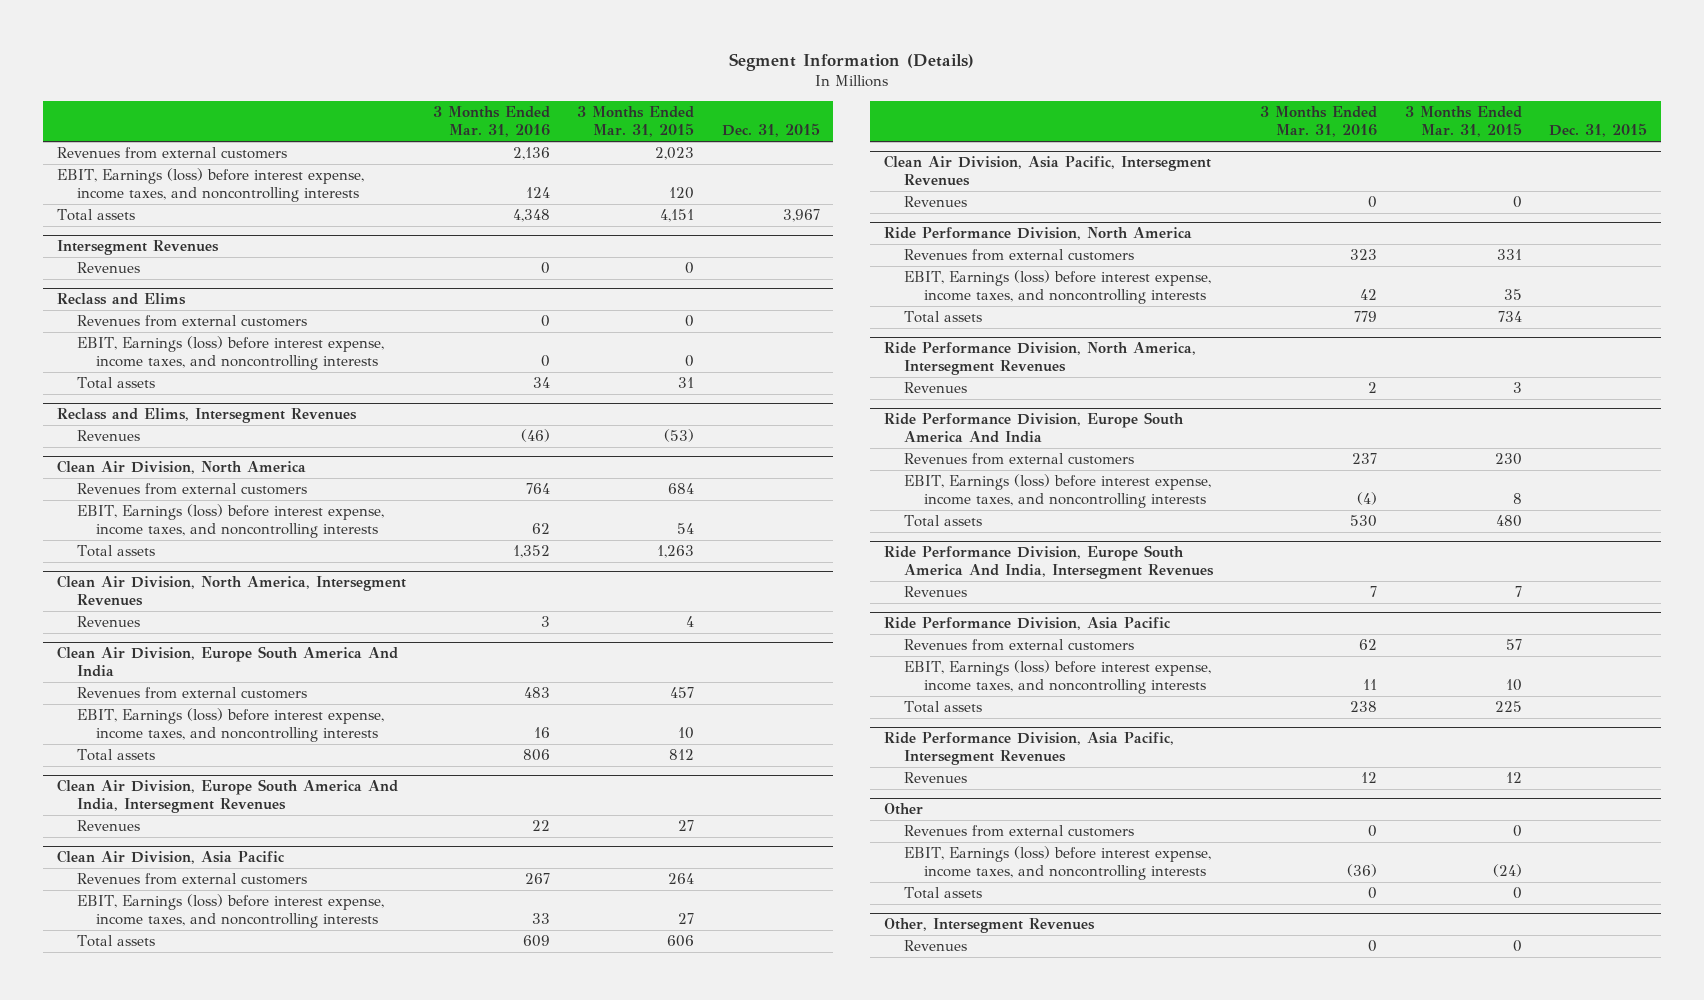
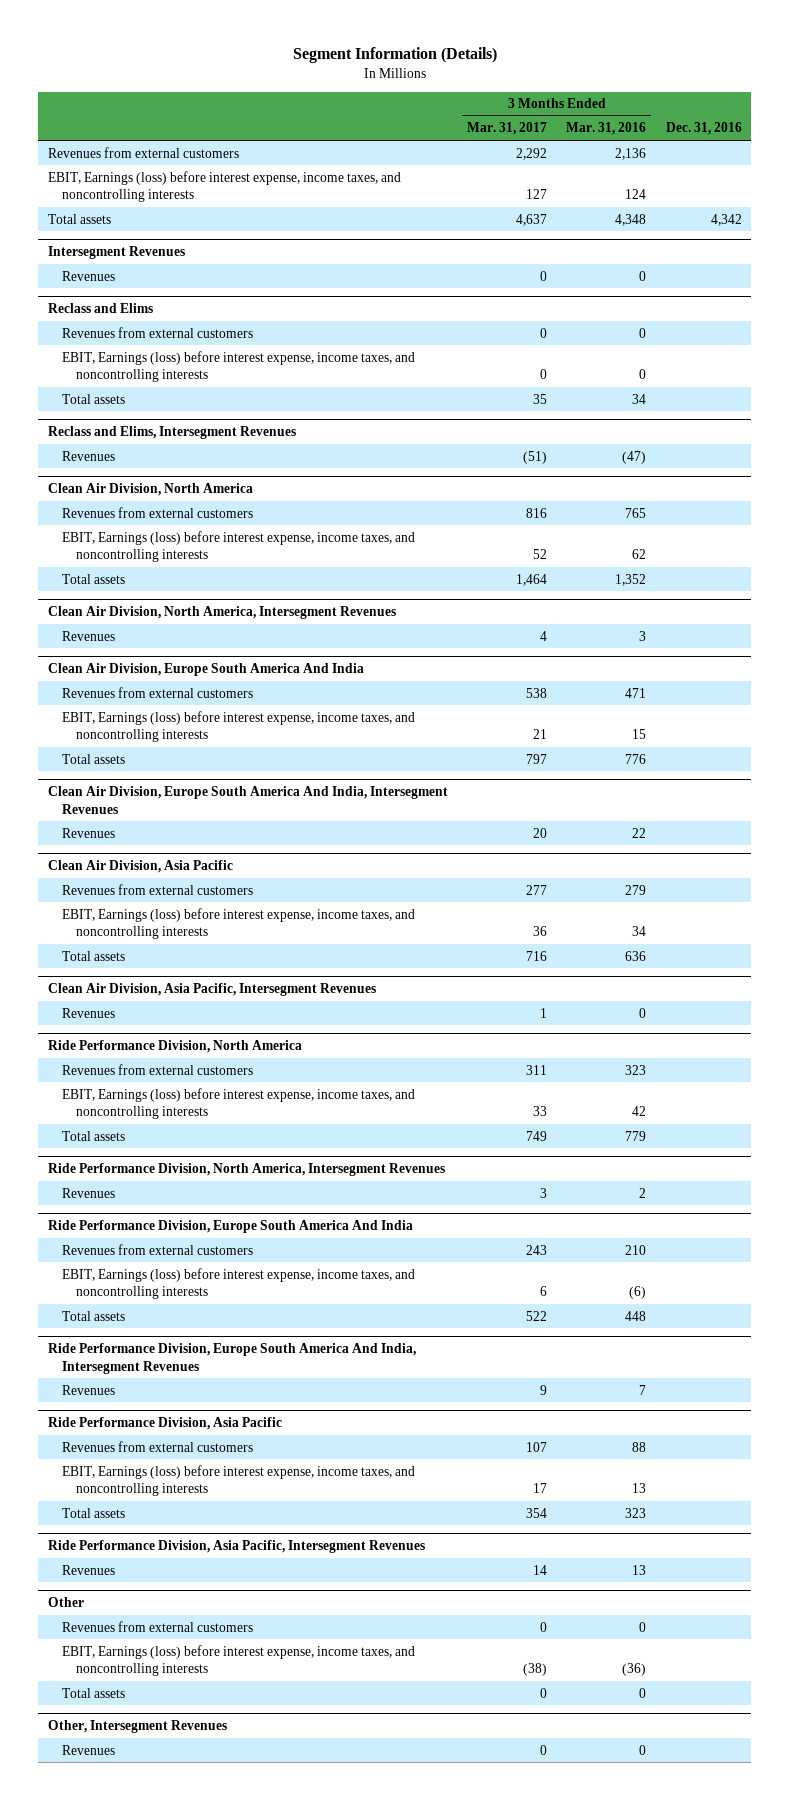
[577,106,695,138] 3 Months Ended Mar. 31, 2015 -> none
[721,123,820,138] Dec. 31, 2015 -> none
none -> [467,122,548,136] Mar. 31, 2017
none -> [665,122,742,136] Dec. 31, 2016
[521,429,551,443] (46) -> [622,450,647,464] (47)
[526,483,551,495] 764 -> [625,507,647,518] 765
[524,687,551,699] 483 -> [625,687,647,698] 471
[534,727,551,739] 16 -> [632,729,647,740] 15
[523,749,551,762] 806 -> [625,753,647,764] 776
[525,873,551,885] 267 -> [625,884,647,895] 279
[532,913,551,925] 33 -> [632,926,647,937] 34
[523,935,551,948] 609 -> [625,950,647,961] 636
[1352,453,1378,465] 237 -> [625,1244,647,1255] 210
[1357,492,1378,506] (4) -> [629,1286,647,1300] (6)
[1350,515,1378,528] 530 -> [625,1310,647,1321] 448
[1359,639,1378,651] 62 -> [632,1441,647,1452] 88
[1363,679,1378,691] 11 -> [632,1483,647,1494] 13
[1350,701,1378,713] 238 -> [625,1507,647,1518] 323
[1361,772,1378,784] 12 -> [632,1564,647,1575] 13

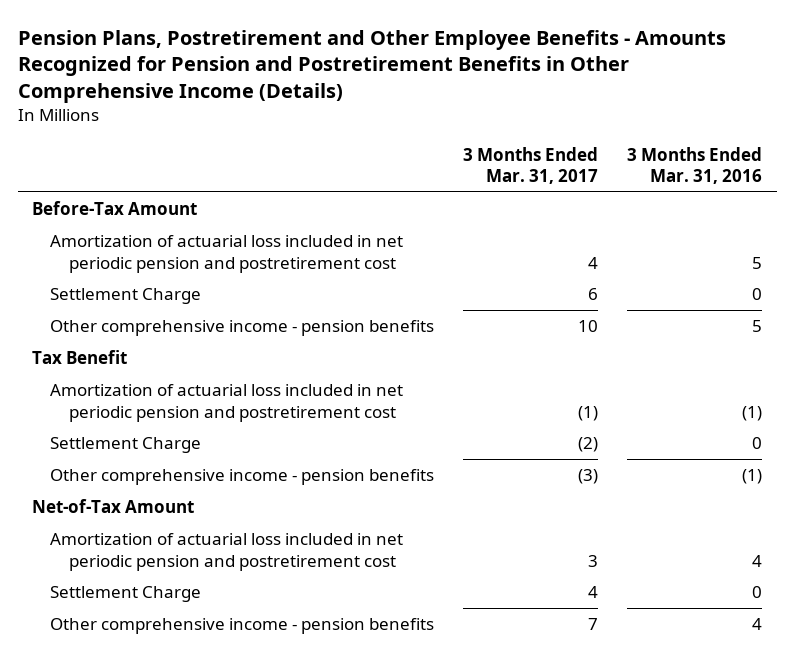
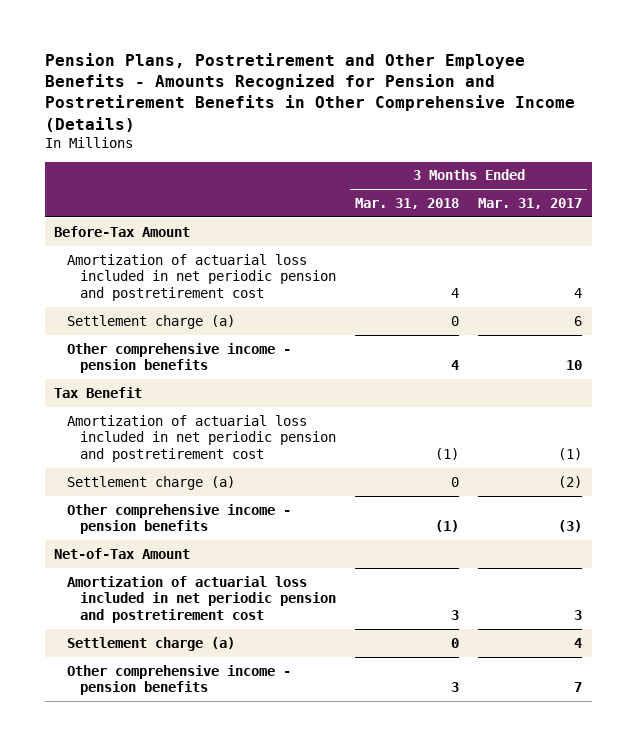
[627,146,763,185] 3 Months Ended Mar. 31, 2016 -> none
none -> [355,197,460,209] Mar. 31, 2018
[50,288,202,305] Settlement Charge -> [67,314,236,329] Settlement charge (a)
[50,437,202,454] Settlement Charge -> [67,475,236,490] Settlement charge (a)
[50,586,202,603] Settlement Charge -> [67,636,236,651] Settlement charge (a)

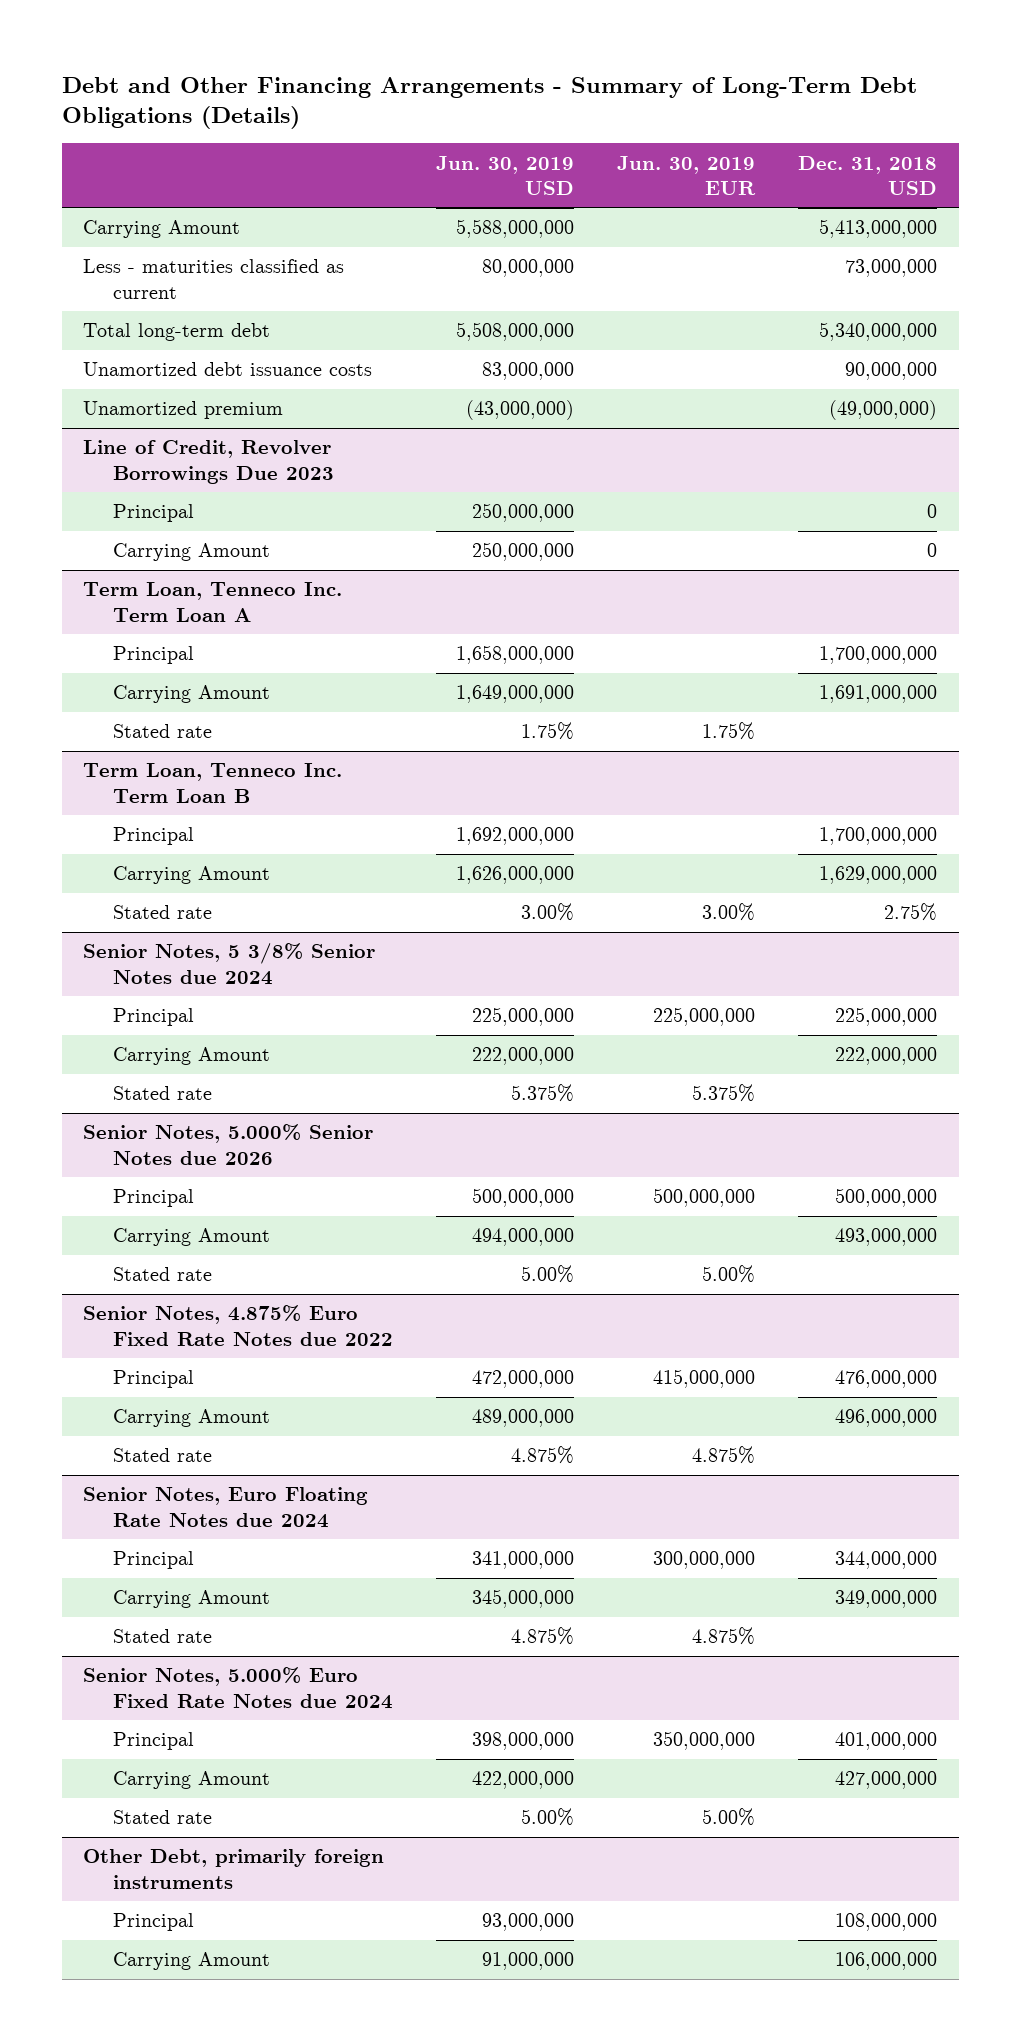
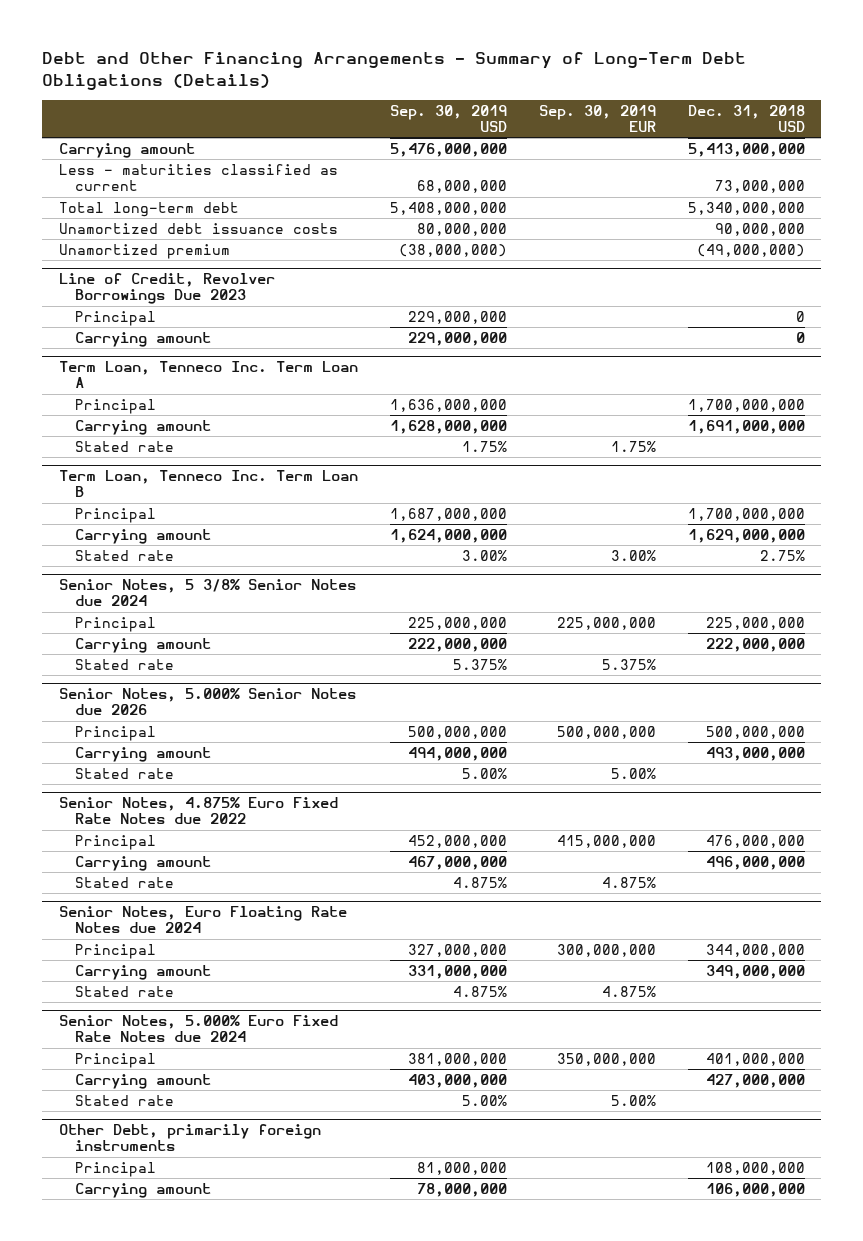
[435,155,574,196] Jun. 30, 2019 USD -> none
[617,155,757,196] Jun. 30, 2019 EUR -> none
none -> [389,104,507,132] Sep. 30, 2019 USD
none -> [538,104,656,132] Sep. 30, 2019 EUR
[83,220,241,239] Carrying Amount -> [58,142,195,158] Carrying amount
[112,543,270,562] Carrying Amount -> [74,331,211,347] Carrying amount
[112,685,270,704] Carrying Amount -> [74,419,211,435] Carrying amount
[112,866,270,885] Carrying Amount -> [74,528,211,544] Carrying amount
[112,1047,270,1066] Carrying Amount -> [74,637,211,653] Carrying amount
[112,1228,270,1247] Carrying Amount -> [74,746,211,762] Carrying amount
[112,1409,270,1428] Carrying Amount -> [74,855,211,871] Carrying amount
[112,1590,270,1609] Carrying Amount -> [74,964,211,980] Carrying amount
[112,1771,270,1790] Carrying Amount -> [74,1073,211,1089] Carrying amount
[112,1952,270,1971] Carrying Amount -> [74,1182,211,1198] Carrying amount

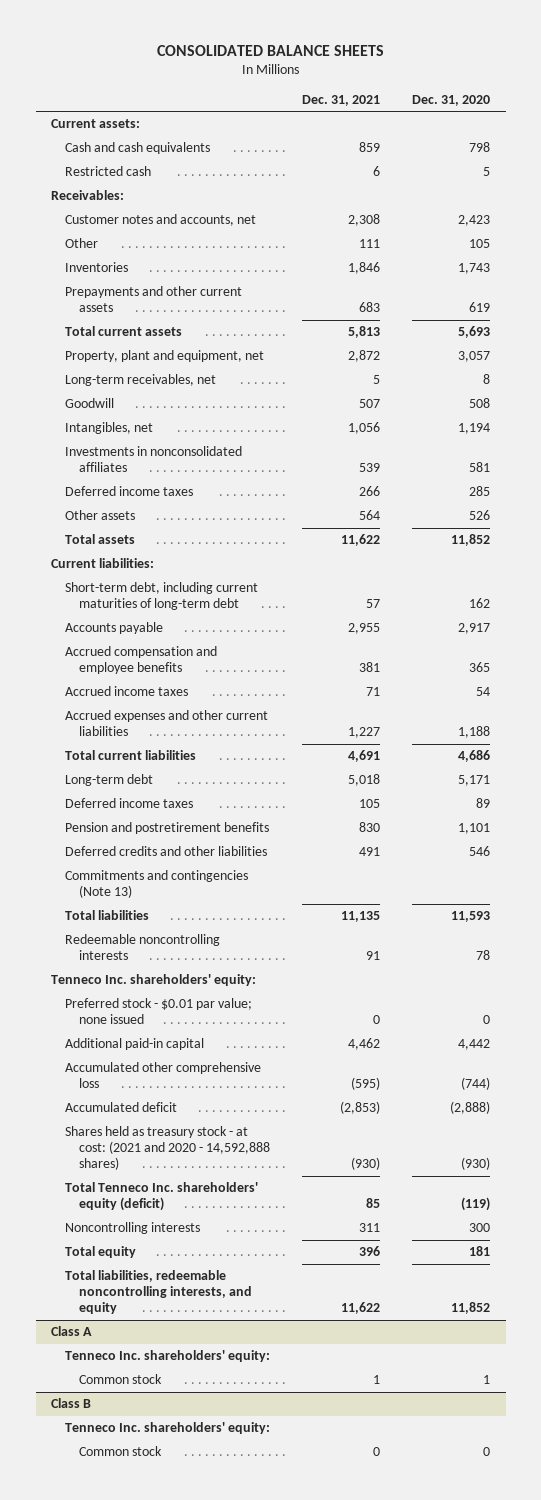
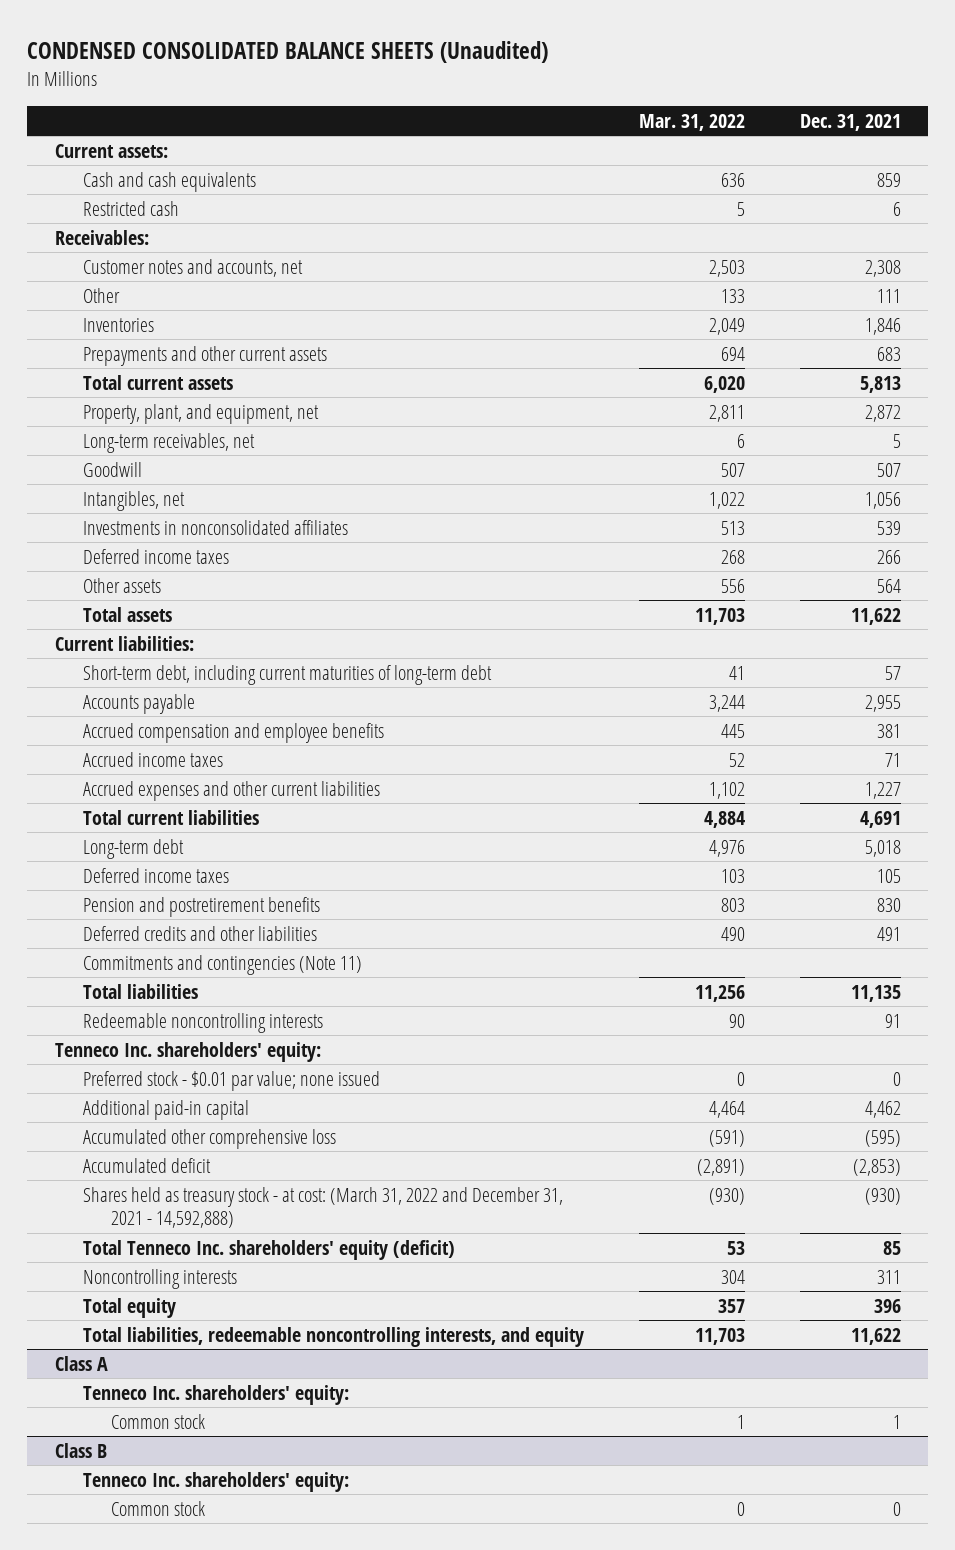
[156,45,384,57] CONSOLIDATED BALANCE SHEETS -> [27,40,549,63] CONDENSED CONSOLIDATED BALANCE SHEETS (Unaudited)
[411,94,490,106] Dec. 31, 2020 -> none
none -> [638,113,745,131] Mar. 31, 2022
[65,350,265,363] Property, plant and equipment, net -> [82,403,319,424] Property, plant, and equipment, net
[65,870,249,899] Commitments and contingencies (Note 13) -> [82,954,362,975] Commitments and contingencies (Note 11)
[65,1126,271,1171] Shares held as treasury stock - at cost: (2021 and 2020 - 14,592,888 shares) -> [82,1186,563,1229] Shares held as treasury stock - at cost: (March 31, 2022 and December 31, 2021 - 14,592,888)

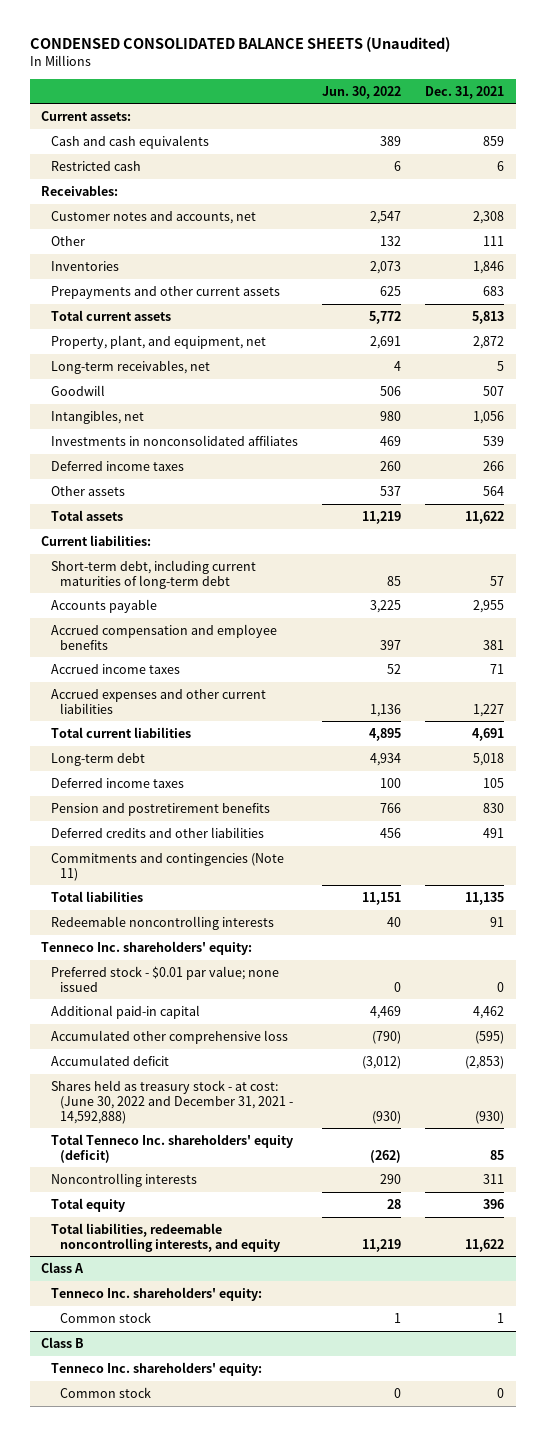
[638,113,745,131] Mar. 31, 2022 -> none
none -> [321,85,401,99] Jun. 30, 2022
[82,1186,563,1229] Shares held as treasury stock - at cost: (March 31, 2022 and December 31, 2021 - 14,592,888) -> [50,1079,294,1124] Shares held as treasury stock - at cost: (June 30, 2022 and December 31, 2021 - 14,592,888)

